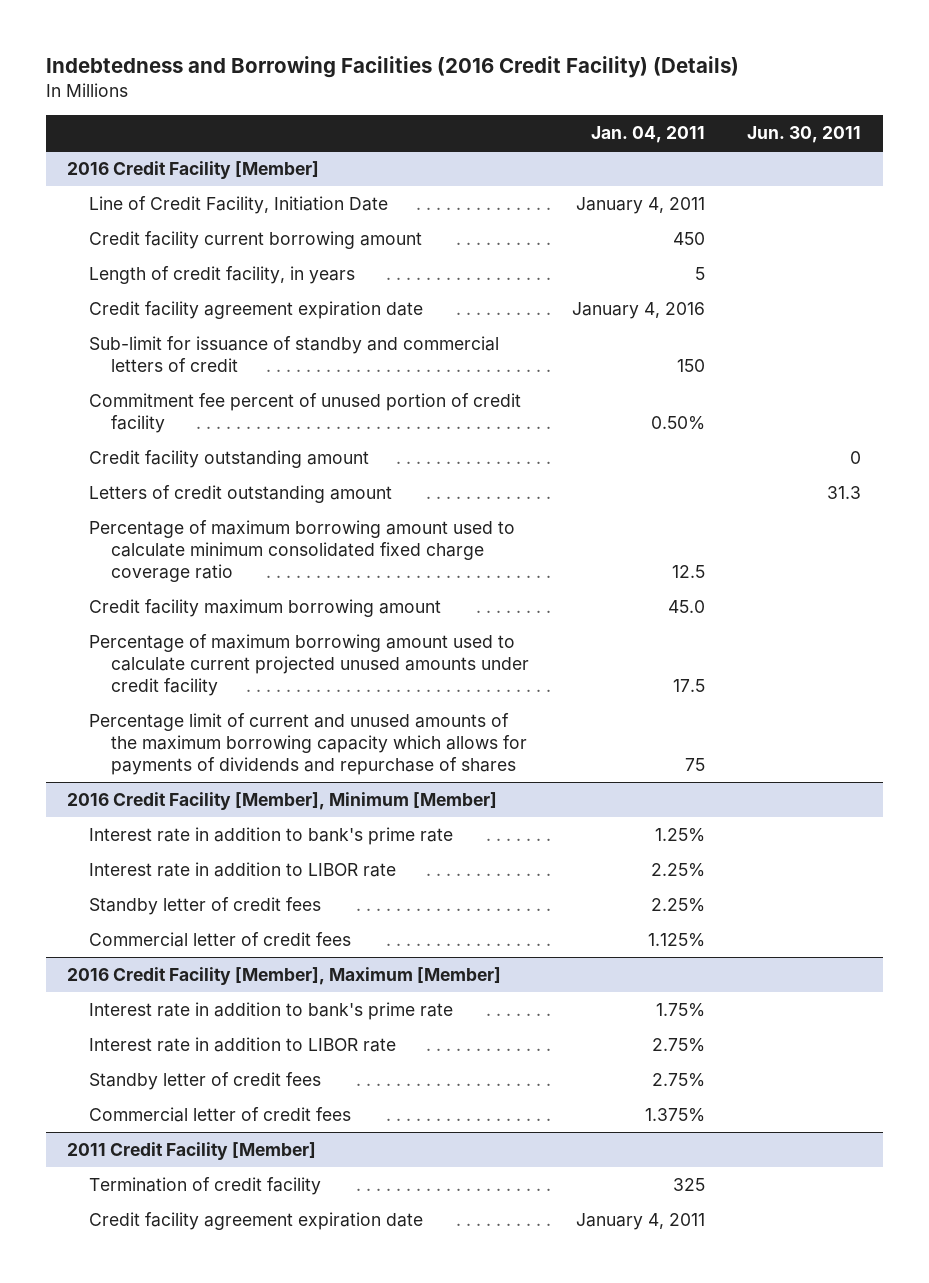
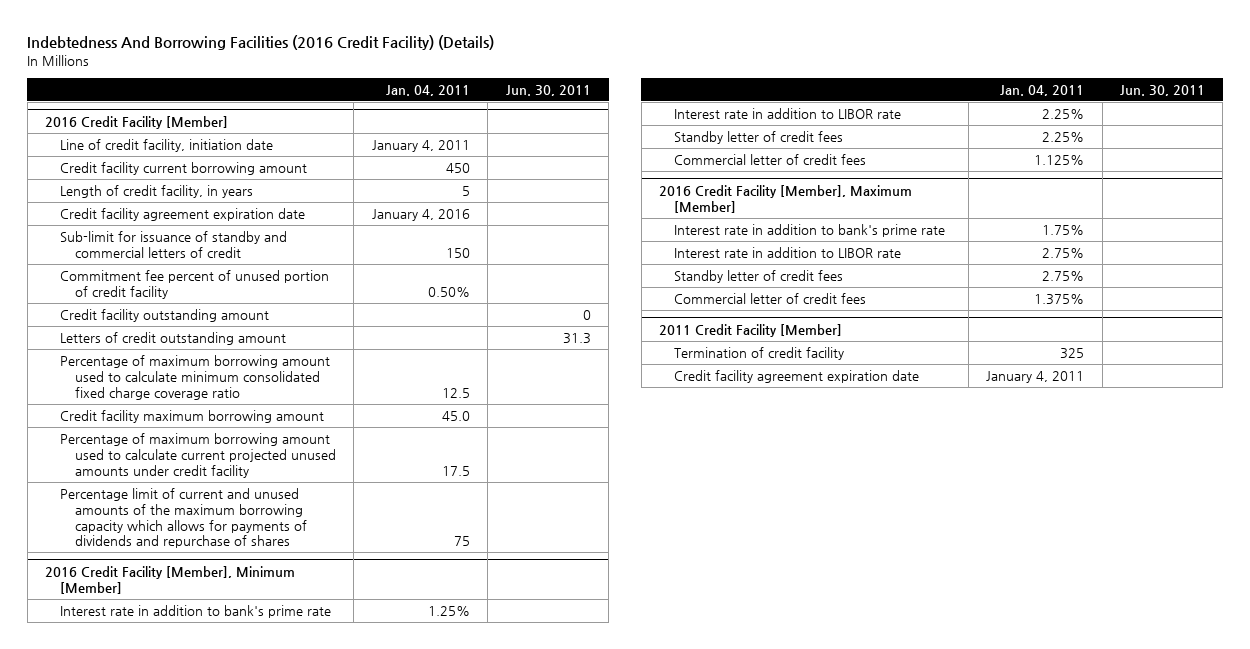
[45,56,739,79] Indebtedness and Borrowing Facilities (2016 Credit Facility) (Details) -> [27,35,495,51] Indebtedness And Borrowing Facilities (2016 Credit Facility) (Details)
[89,196,389,215] Line of Credit Facility, Initiation Date -> [59,139,273,153] Line of credit facility, initiation date

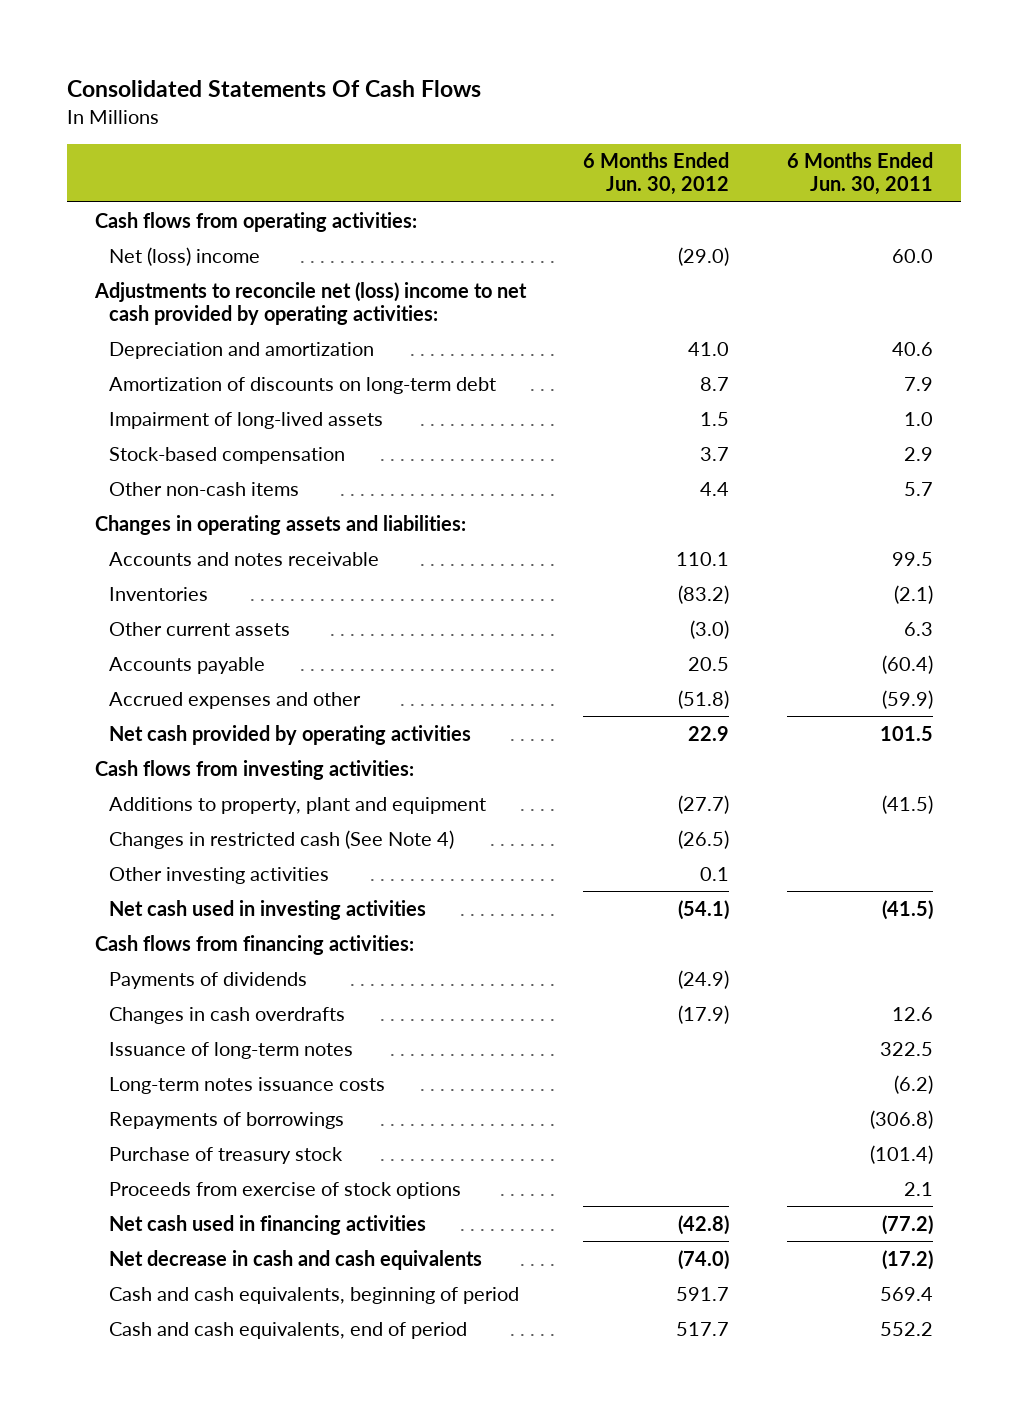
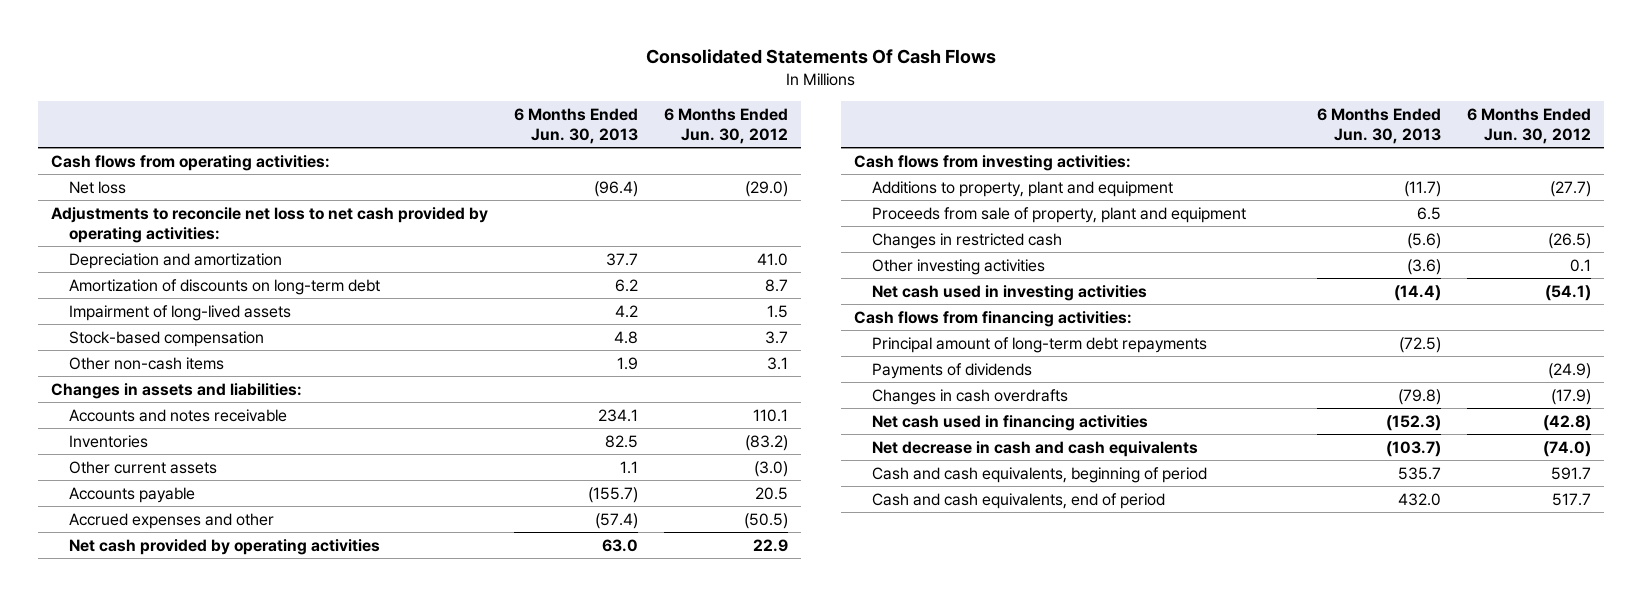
[786,152,933,196] 6 Months Ended Jun. 30, 2011 -> none
none -> [513,107,638,144] 6 Months Ended Jun. 30, 2013
[109,246,261,266] Net (loss) income -> [68,180,126,194] Net loss
[94,281,528,325] Adjustments to reconcile net (loss) income to net cash provided by operating activities: -> [50,206,488,243] Adjustments to reconcile net loss to net cash provided by operating activities:
[700,481,730,496] 4.4 -> [766,356,788,370] 3.1
[95,514,467,535] Changes in operating assets and liabilities: -> [50,382,302,399] Changes in assets and liabilities:
[678,689,730,709] (51.8) -> [743,512,788,529] (50.5)
none -> [872,206,1247,223] Proceeds from sale of property, plant and equipment
[109,829,455,849] Changes in restricted cash (See Note 4) -> [872,232,1063,249] Changes in restricted cash
none -> [872,336,1208,353] Principal amount of long-term debt repayments
[109,1041,354,1059] Issuance of long-term notes -> none
[109,1076,386,1094] Long-term notes issuance costs -> none
[109,1111,345,1129] Repayments of borrowings -> none
[109,1146,344,1164] Purchase of treasury stock -> none
[109,1181,462,1199] Proceeds from exercise of stock options -> none

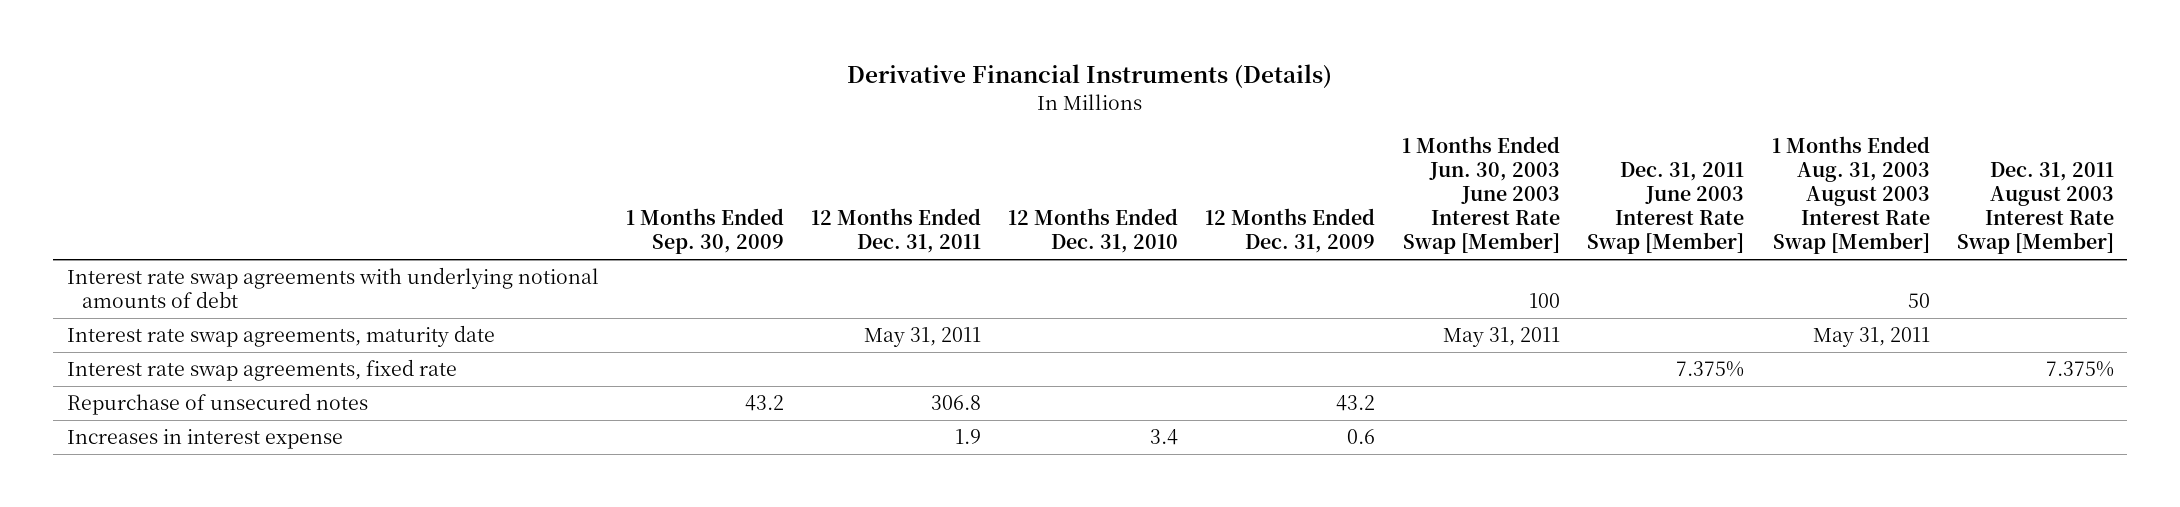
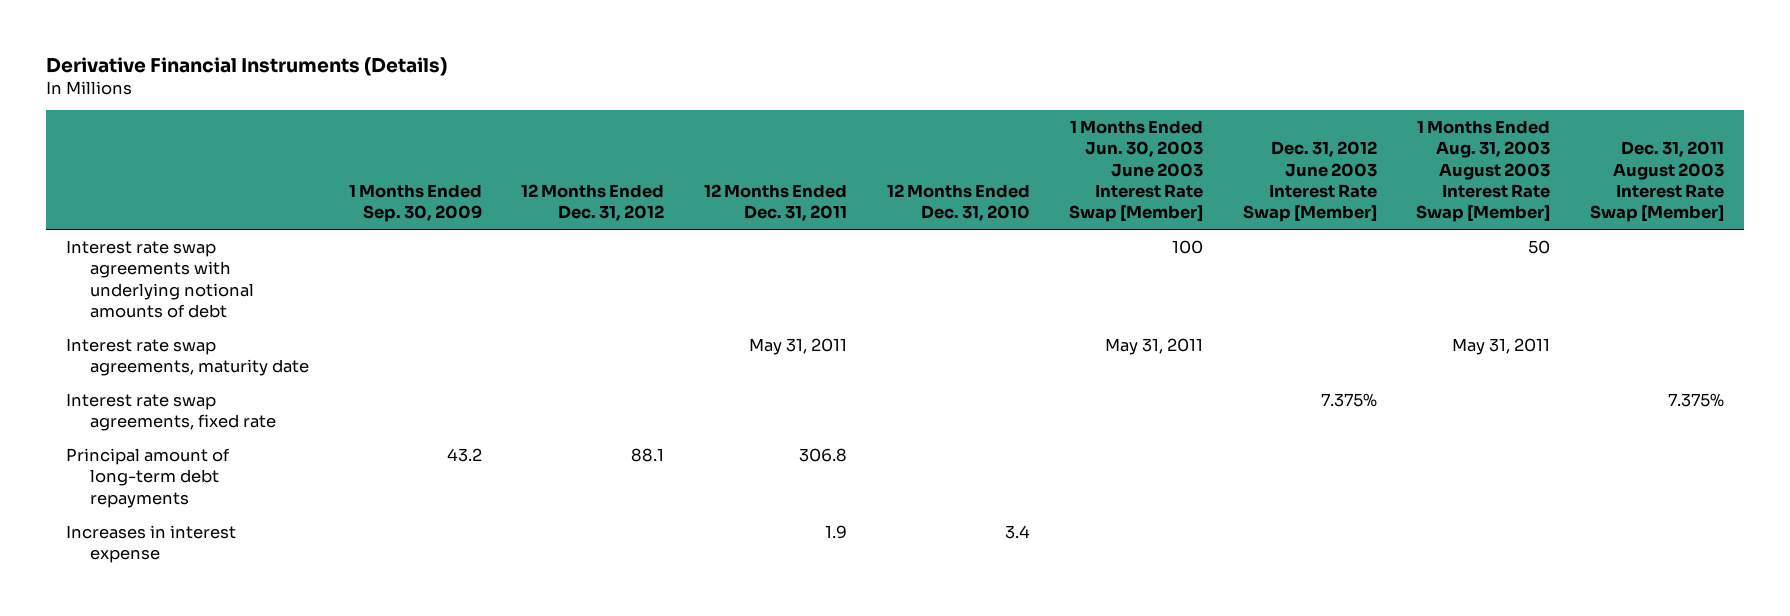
[1205,208,1376,254] 12 Months Ended Dec. 31, 2009 -> none
[1587,162,1745,255] Dec. 31, 2011 June 2003 Interest Rate Swap [Member] -> none
none -> [521,184,665,222] 12 Months Ended Dec. 31, 2012
none -> [1242,141,1377,223] Dec. 31, 2012 June 2003 Interest Rate Swap [Member]
[66,393,368,416] Repurchase of unsecured notes -> [66,447,231,508] Principal amount of long-term debt repayments

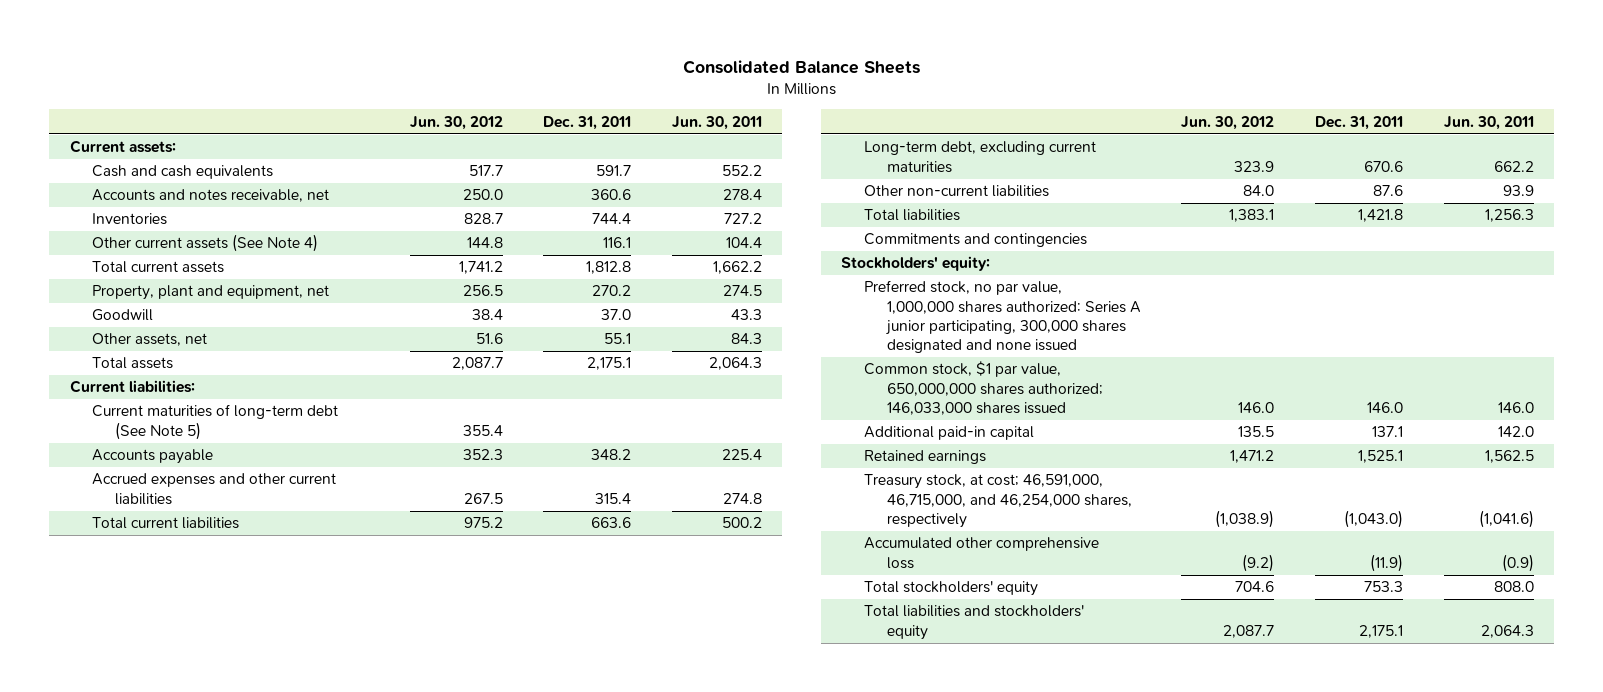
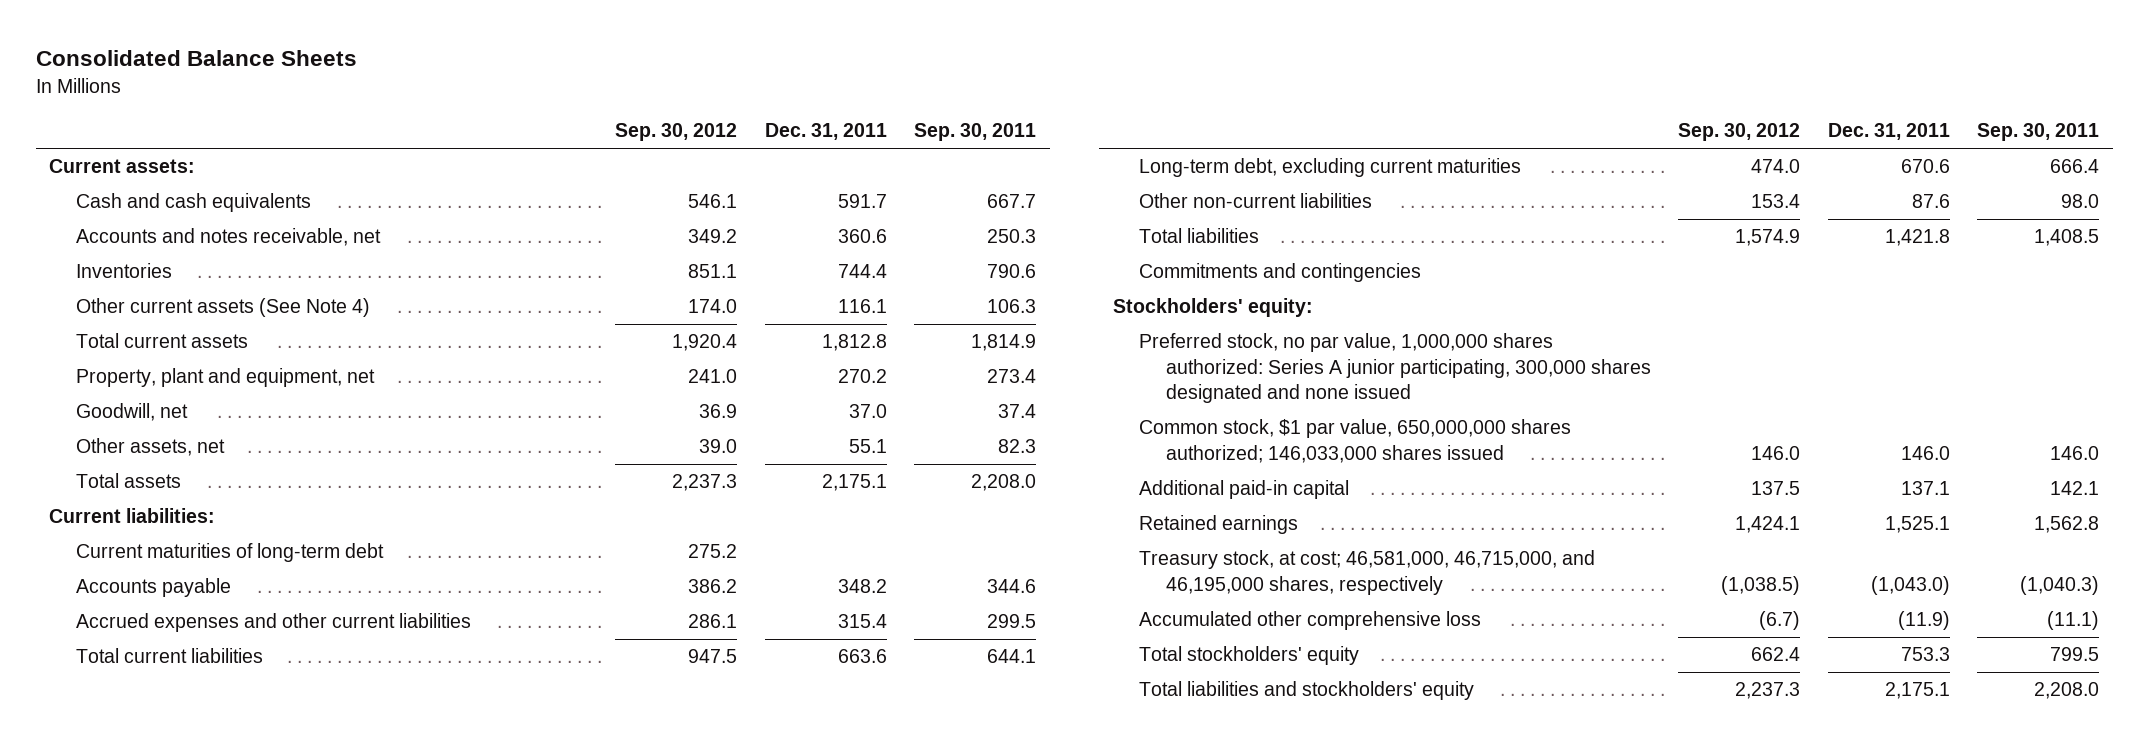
[409,115,503,130] Jun. 30, 2012 -> none
[672,115,763,130] Jun. 30, 2011 -> none
none -> [615,123,738,142] Sep. 30, 2012
none -> [913,123,1036,142] Sep. 30, 2011
[92,309,154,322] Goodwill -> [76,403,189,422] Goodwill, net
[92,404,339,440] Current maturities of long-term debt (See Note 5) -> [76,543,385,563] Current maturities of long-term debt
[863,474,1132,528] Treasury stock, at cost; 46,591,000, 46,715,000, and 46,254,000 shares, respectively -> [1139,550,1596,595] Treasury stock, at cost; 46,581,000, 46,715,000, and 46,195,000 shares, respectively

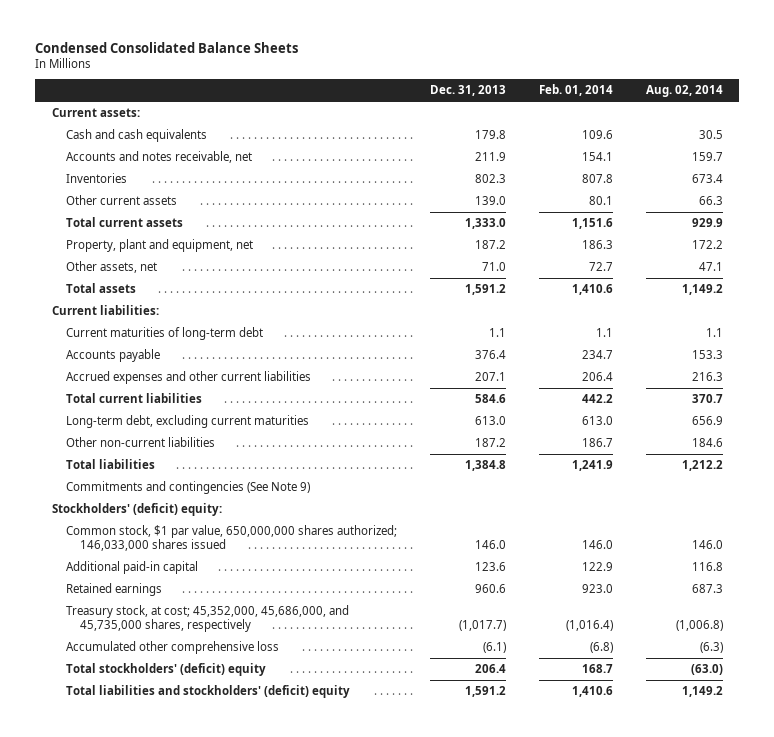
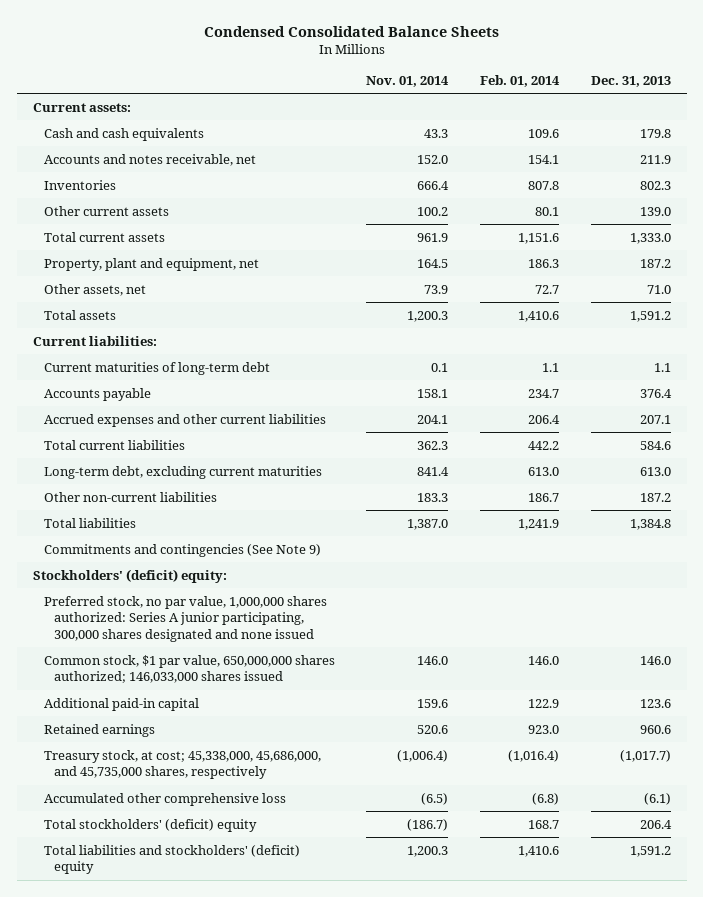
[645,85,723,98] Aug. 02, 2014 -> none
none -> [366,75,450,87] Nov. 01, 2014
none -> [43,595,327,642] Preferred stock, no par value, 1,000,000 shares authorized: Series A junior participating, 300,000 shares designated and none issued
[65,605,349,633] Treasury stock, at cost; 45,352,000, 45,686,000, and 45,735,000 shares, respectively -> [43,749,321,780] Treasury stock, at cost; 45,338,000, 45,686,000, and 45,735,000 shares, respectively

